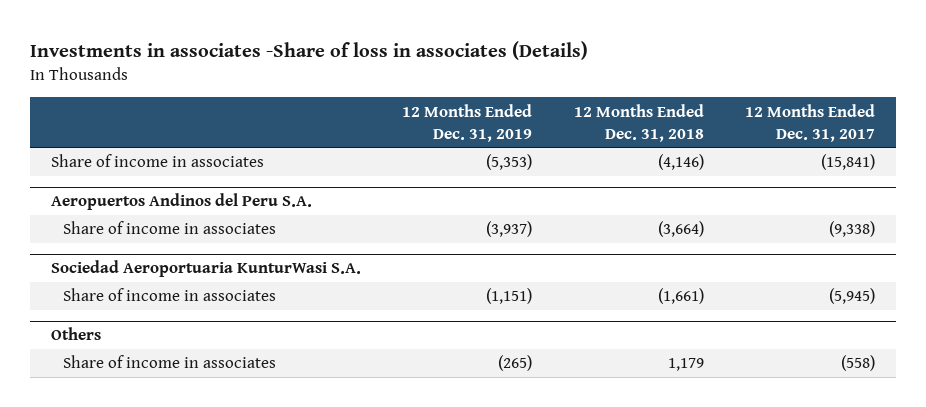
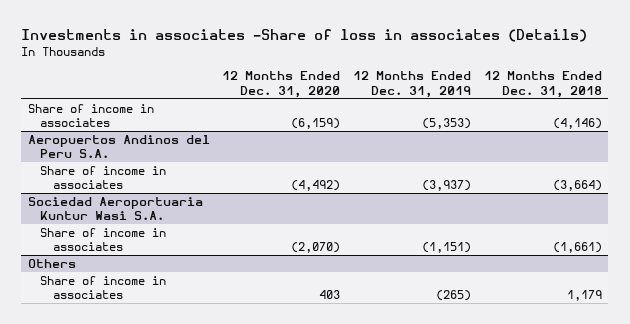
[745,103,876,142] 12 Months Ended Dec. 31, 2017 -> none
none -> [222,71,341,98] 12 Months Ended Dec. 31, 2020
[50,260,361,278] Sociedad Aeroportuaria KunturWasi S.A. -> [27,197,203,221] Sociedad Aeroportuaria Kuntur Wasi S.A.

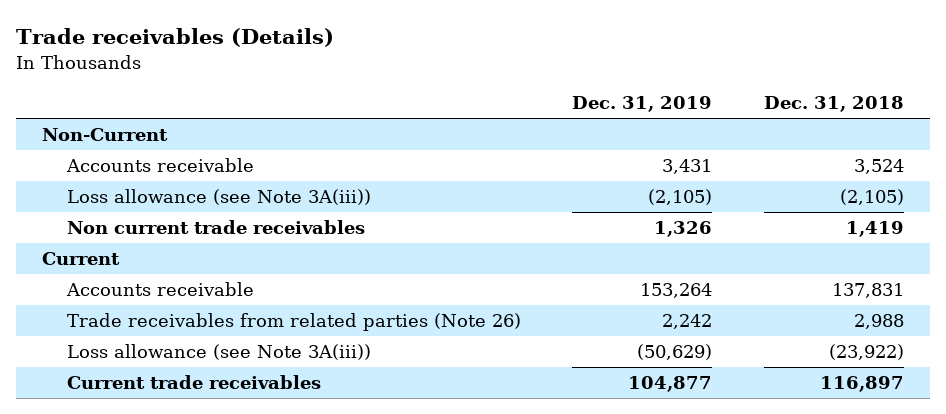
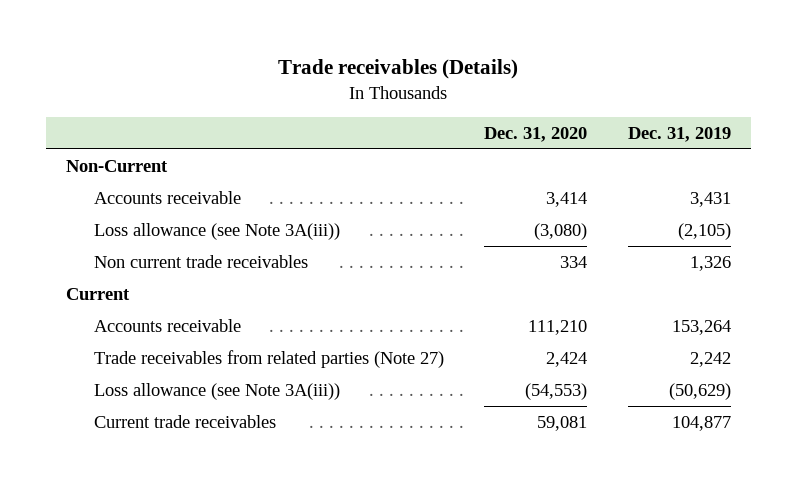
[763,96,904,113] Dec. 31, 2018 -> none
none -> [484,126,588,142] Dec. 31, 2020
[66,313,521,332] Trade receivables from related parties (Note 26) -> [93,349,444,368] Trade receivables from related parties (Note 27)

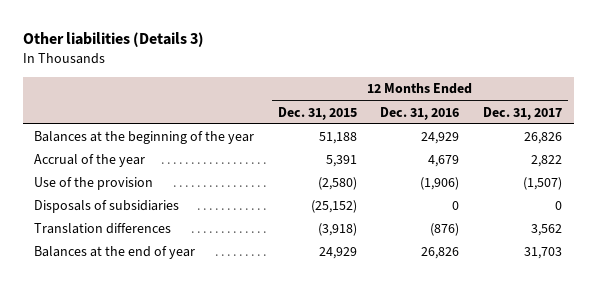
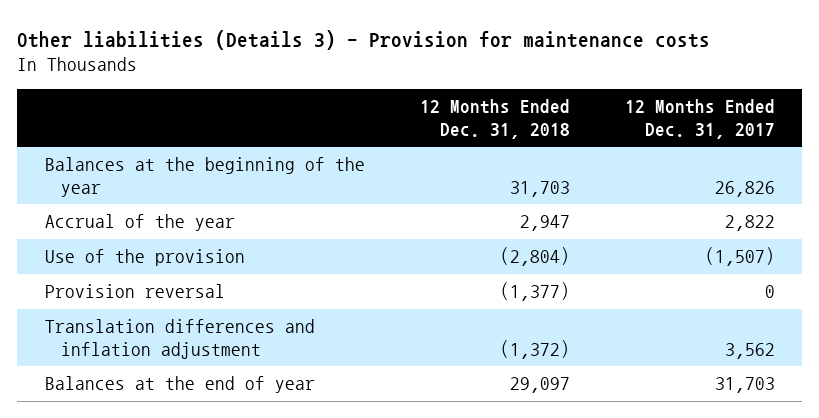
[22,32,204,48] Other liabilities (Details 3) -> [17,29,711,50] Other liabilities (Details 3) - Provision for maintenance costs
[277,106,357,120] Dec. 31, 2015 -> none
[380,106,460,120] Dec. 31, 2016 -> none
none -> [419,99,570,139] 12 Months Ended Dec. 31, 2018
[34,200,180,214] Disposals of subsidiaries -> none
none -> [44,284,225,299] Provision reversal
[34,223,172,235] Translation differences -> [44,319,315,359] Translation differences and inflation adjustment

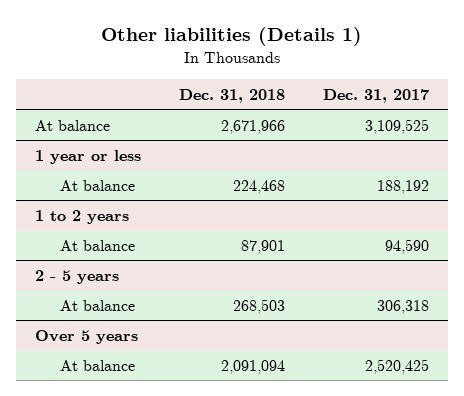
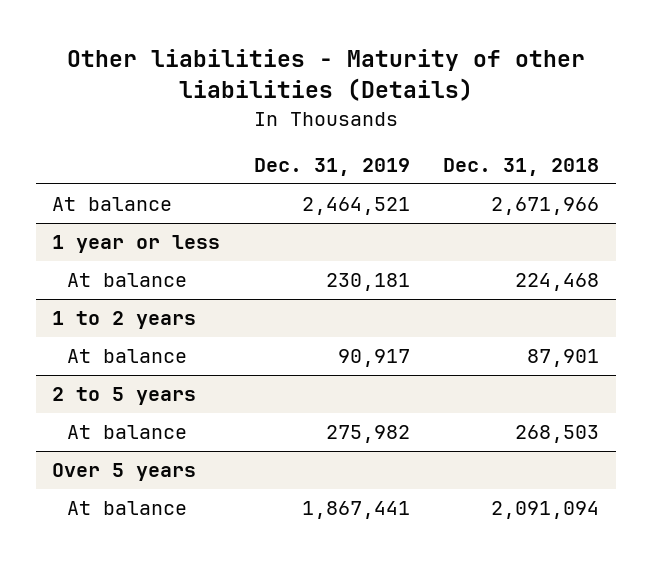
[101,27,363,47] Other liabilities (Details 1) -> [66,49,585,102] Other liabilities - Maturity of other liabilities (Details)
[322,88,429,103] Dec. 31, 2017 -> none
none -> [253,158,410,177] Dec. 31, 2019
[35,269,120,284] 2 - 5 years -> [52,387,197,406] 2 to 5 years

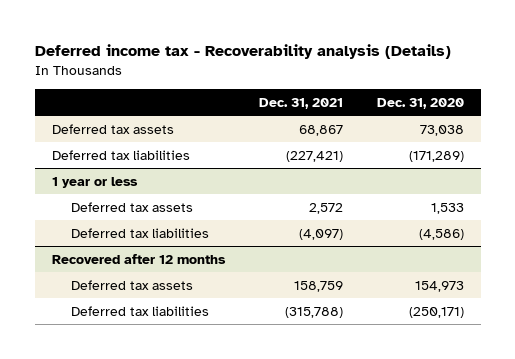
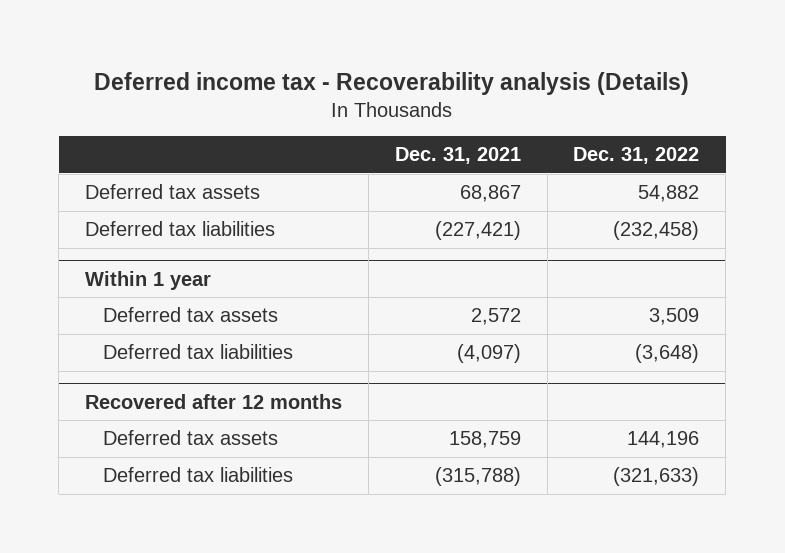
[376,97,464,109] Dec. 31, 2020 -> none
none -> [573,147,700,165] Dec. 31, 2022
[51,176,138,188] 1 year or less -> [85,270,212,290] Within 1 year

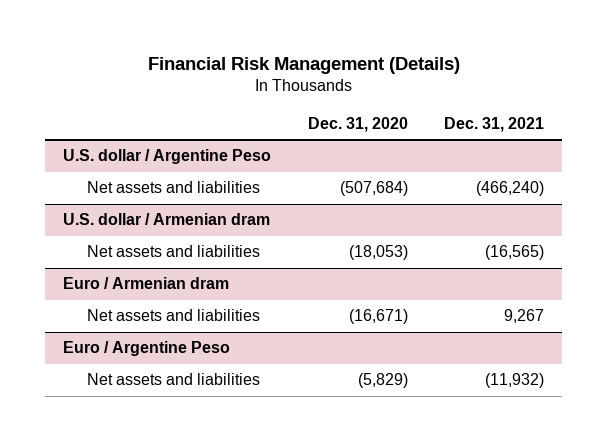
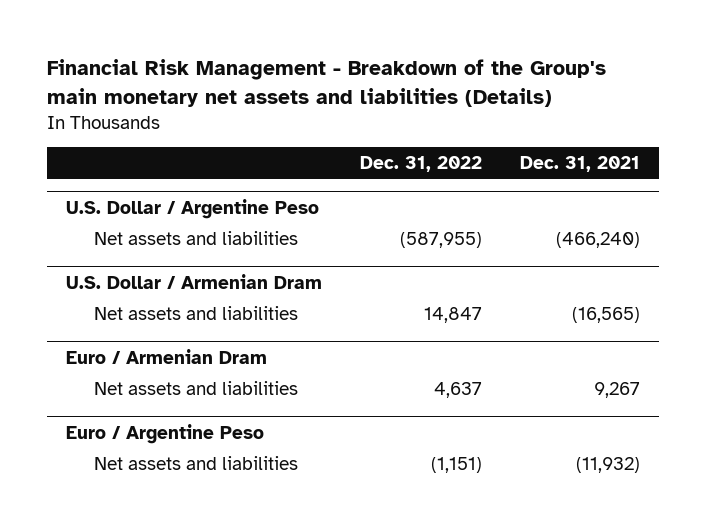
[147,56,460,74] Financial Risk Management (Details) -> [46,59,606,107] Financial Risk Management - Breakdown of the Group's main monetary net assets and liabilities (Details)
[307,116,408,132] Dec. 31, 2020 -> none
none -> [359,156,482,173] Dec. 31, 2022
[63,149,272,165] U.S. dollar / Argentine Peso -> [65,198,319,219] U.S. Dollar / Argentine Peso
[63,213,271,226] U.S. dollar / Armenian dram -> [65,273,322,289] U.S. Dollar / Armenian Dram
[63,277,230,290] Euro / Armenian dram -> [65,348,267,364] Euro / Armenian Dram

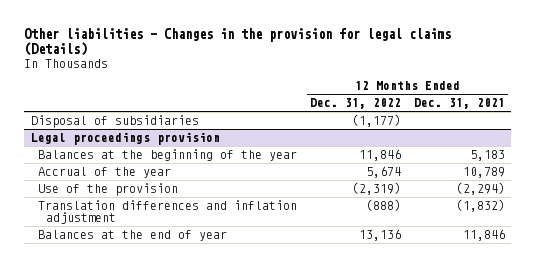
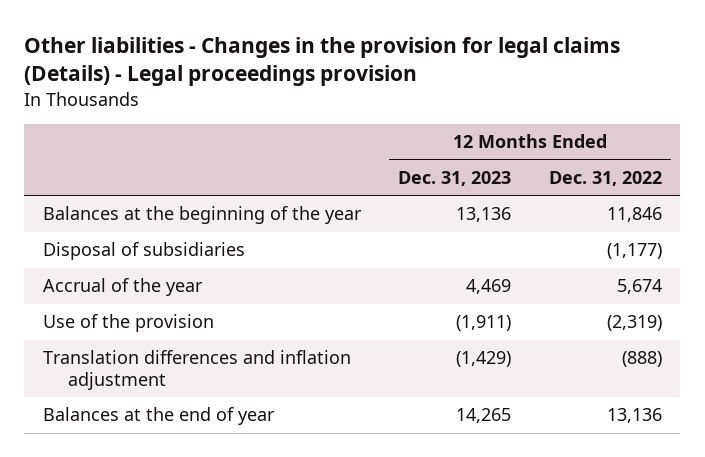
[24,28,452,57] Other liabilities - Changes in the provision for legal claims (Details) -> [24,36,621,86] Other liabilities - Changes in the provision for legal claims (Details) - Legal proceedings provision
[414,98,506,110] Dec. 31, 2021 -> none
none -> [398,170,512,186] Dec. 31, 2023
[30,131,220,145] Legal proceedings provision -> none
[30,114,199,128] Disposal of subsidiaries -> [43,242,246,261] Disposal of subsidiaries

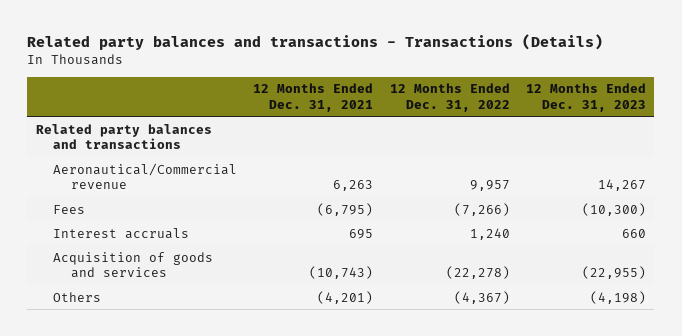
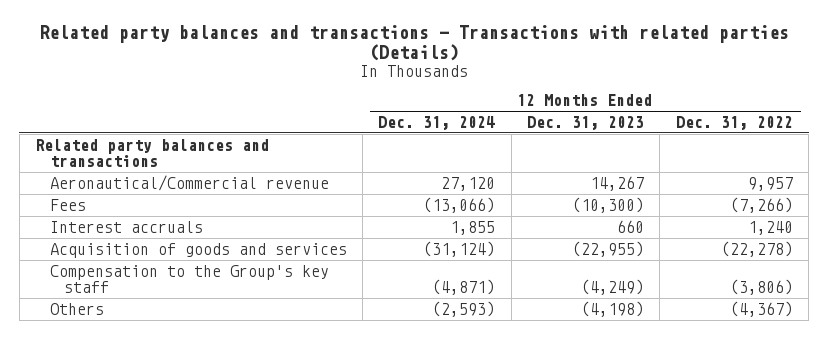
[27,34,604,51] Related party balances and transactions - Transactions (Details) -> [38,25,789,62] Related party balances and transactions - Transactions with related parties (Details)
[253,83,374,112] 12 Months Ended Dec. 31, 2021 -> none
none -> [378,115,496,130] Dec. 31, 2024
none -> [49,264,329,293] Compensation to the Group's key staff

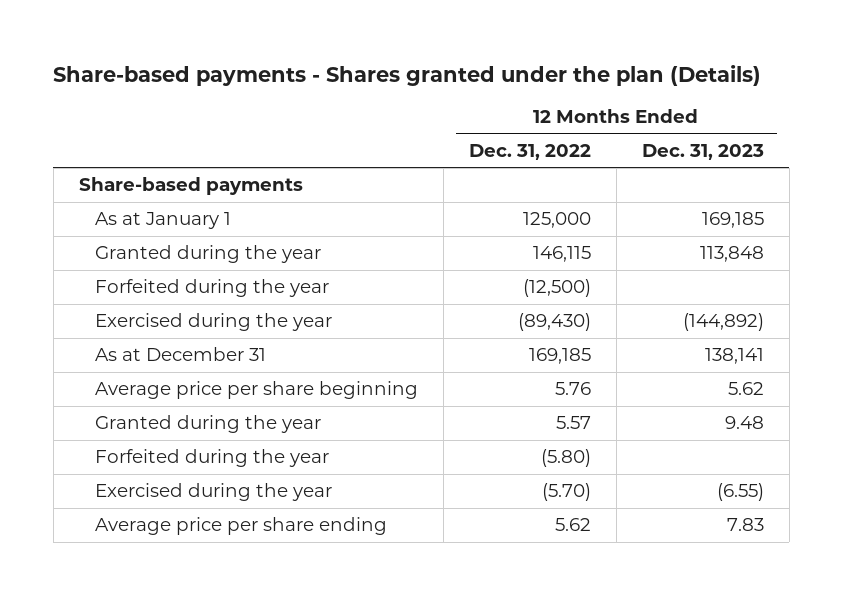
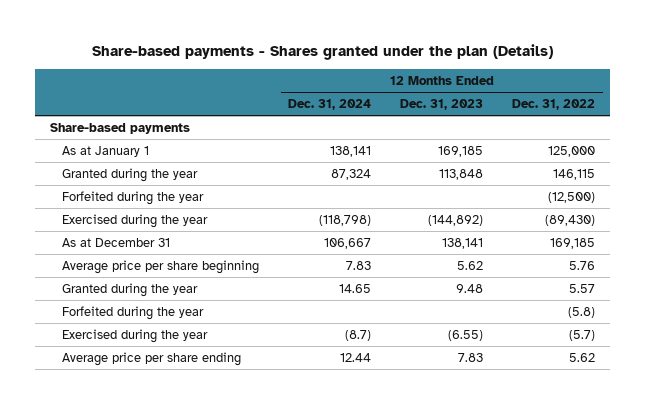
none -> [288,99,372,111] Dec. 31, 2024
[541,449,592,468] (5.80) -> [568,306,596,318] (5.8)
[542,483,592,502] (5.70) -> [569,329,596,341] (5.7)

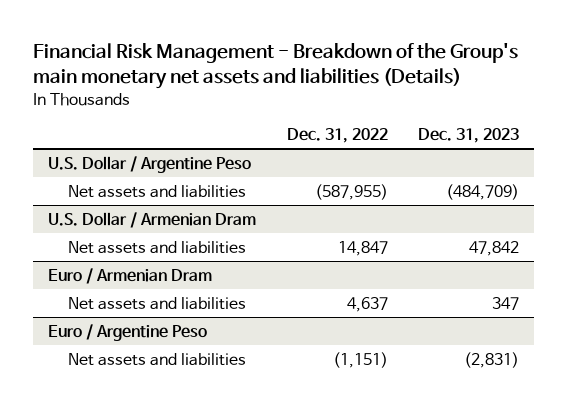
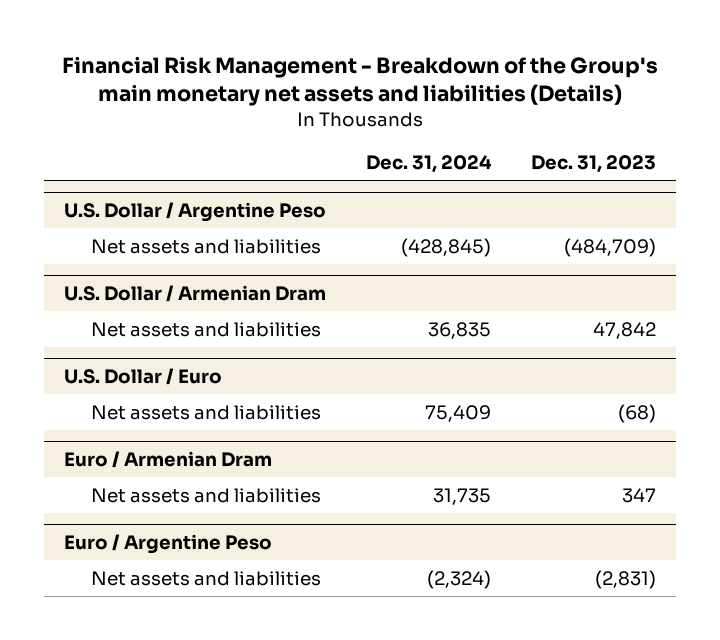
[286,128,388,144] Dec. 31, 2022 -> none
none -> [365,155,492,174] Dec. 31, 2024
none -> [63,368,222,386] U.S. Dollar / Euro
none -> [90,404,321,420] Net assets and liabilities

